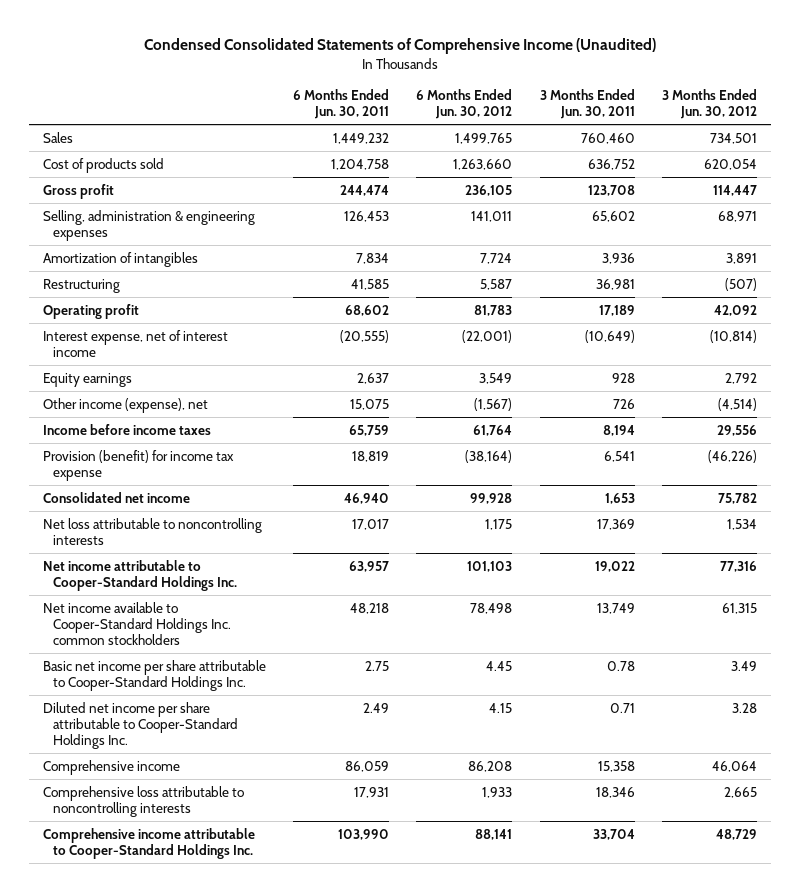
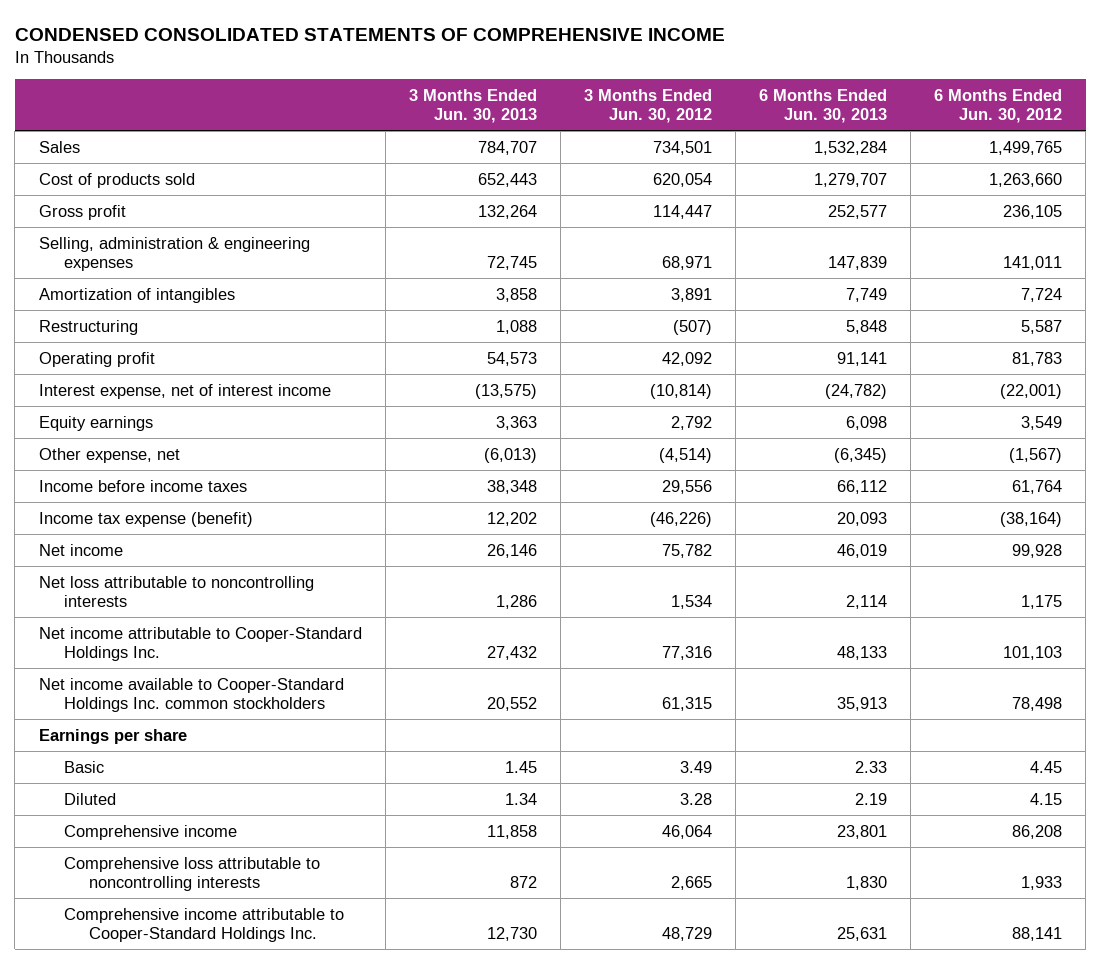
[143,38,656,55] Condensed Consolidated Statements of Comprehensive Income (Unaudited) -> [14,27,725,41] CONDENSED CONSOLIDATED STATEMENTS OF COMPREHENSIVE INCOME
[293,89,390,120] 6 Months Ended Jun. 30, 2011 -> none
[539,89,635,120] 3 Months Ended Jun. 30, 2011 -> none
none -> [408,88,537,124] 3 Months Ended Jun. 30, 2013
none -> [758,88,887,124] 6 Months Ended Jun. 30, 2013
[42,397,208,413] Other income (expense), net -> [38,447,180,463] Other expense, net
[42,449,234,481] Provision (benefit) for income tax expense -> [38,511,253,527] Income tax expense (benefit)
[42,491,190,503] Consolidated net income -> [38,543,123,556] Net income
none -> [38,728,187,744] Earnings per share
[42,659,266,691] Basic net income per share attributable to Cooper-Standard Holdings Inc. -> [63,760,104,773] Basic
[42,701,239,749] Diluted net income per share attributable to Cooper-Standard Holdings Inc. -> [63,792,116,805] Diluted

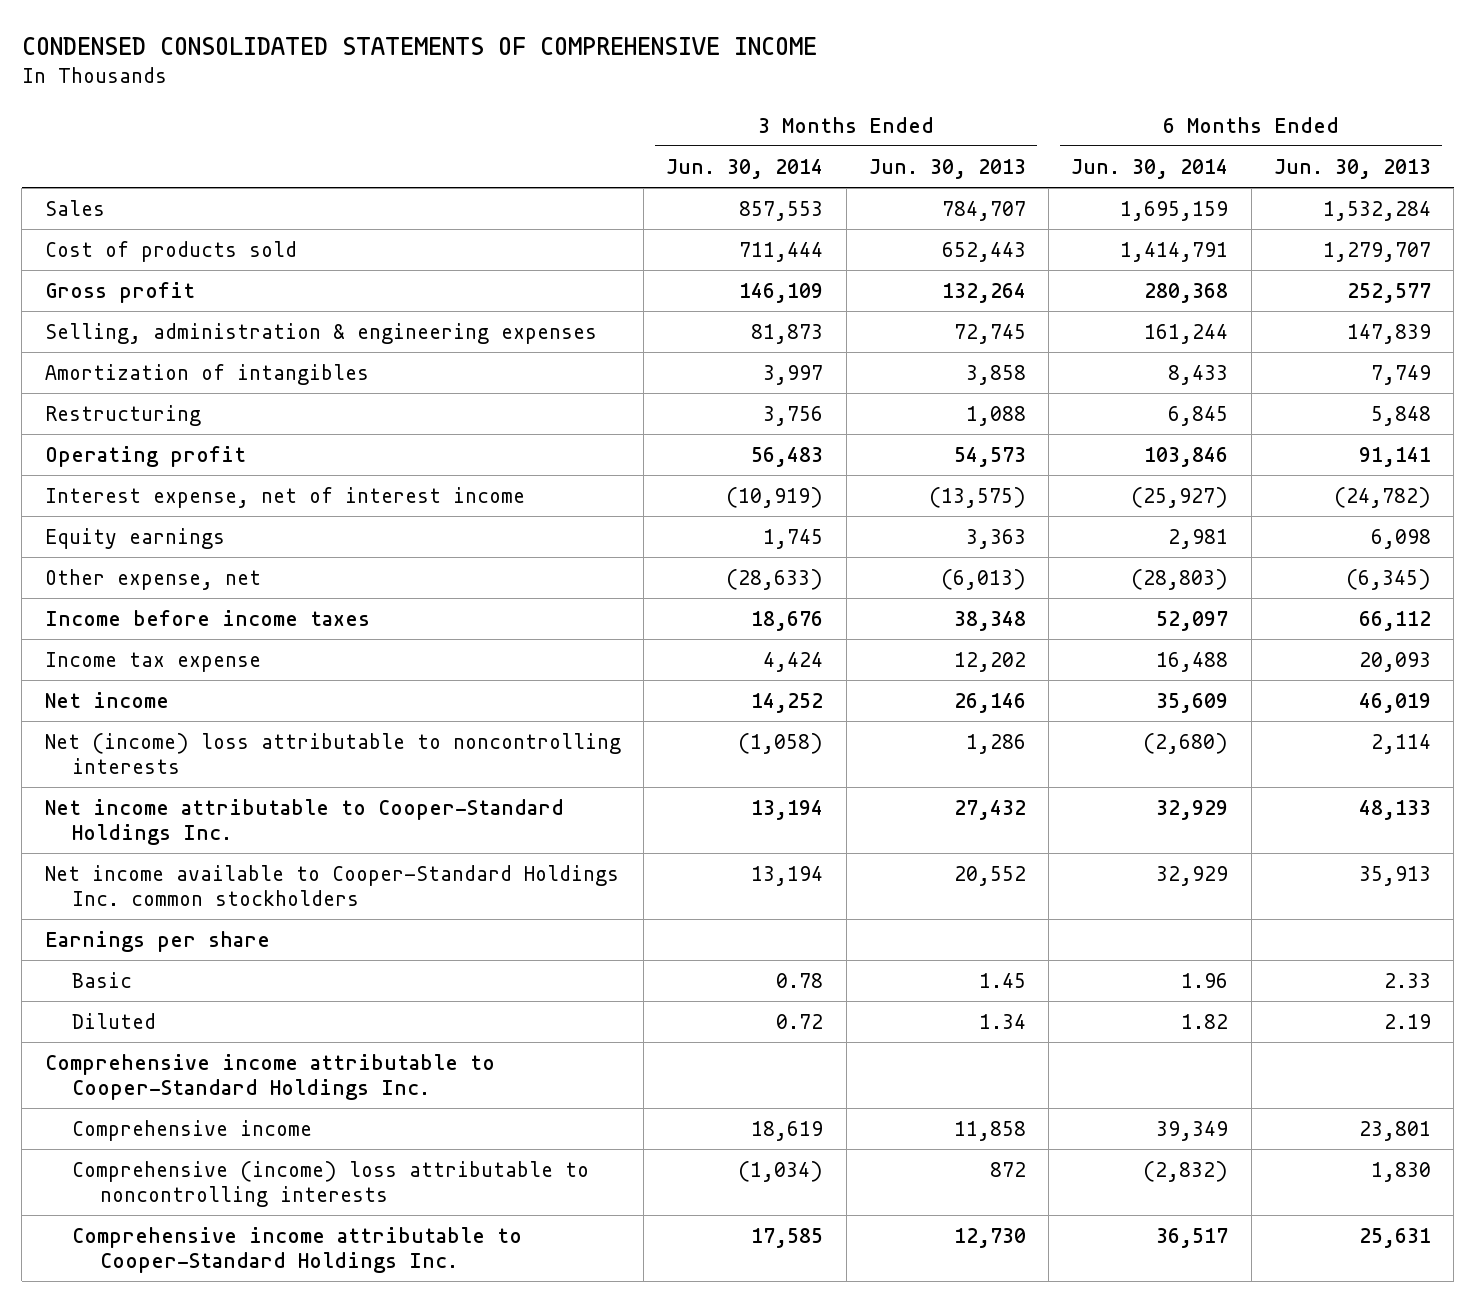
[583,88,712,124] 3 Months Ended Jun. 30, 2012 -> none
[934,88,1063,124] 6 Months Ended Jun. 30, 2012 -> none
none -> [666,158,824,179] Jun. 30, 2014
none -> [1071,158,1229,179] Jun. 30, 2014
[38,511,253,527] Income tax expense (benefit) -> [44,652,261,673] Income tax expense
[38,575,314,608] Net loss attributable to noncontrolling interests -> [44,733,621,775] Net (income) loss attributable to noncontrolling interests
none -> [44,1054,495,1101] Comprehensive income attributable to Cooper-Standard Holdings Inc.
[63,856,320,892] Comprehensive loss attributable to noncontrolling interests -> [72,1161,590,1208] Comprehensive (income) loss attributable to noncontrolling interests

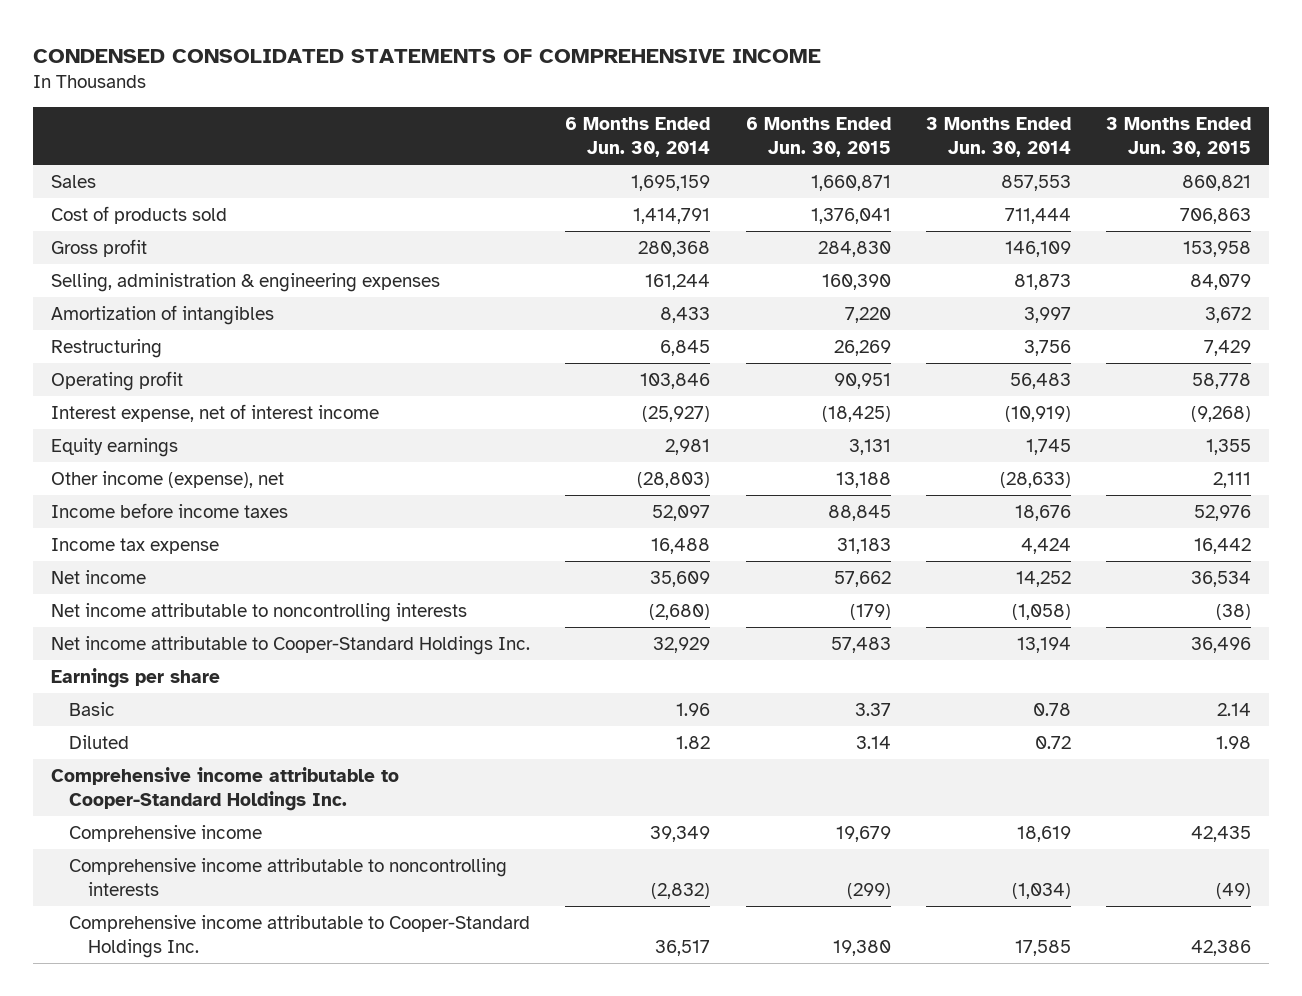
[868,158,1026,179] Jun. 30, 2013 -> none
[1274,158,1432,179] Jun. 30, 2013 -> none
none -> [745,116,891,158] 6 Months Ended Jun. 30, 2015
none -> [1105,116,1251,158] 3 Months Ended Jun. 30, 2015
[44,569,261,591] Other expense, net -> [50,470,284,488] Other income (expense), net
[44,733,621,775] Net (income) loss attributable to noncontrolling interests -> [50,602,467,622] Net income attributable to noncontrolling interests
[44,865,619,907] Net income available to Cooper-Standard Holdings Inc. common stockholders -> none
[72,1161,590,1208] Comprehensive (income) loss attributable to noncontrolling interests -> [69,857,508,897] Comprehensive income attributable to noncontrolling interests

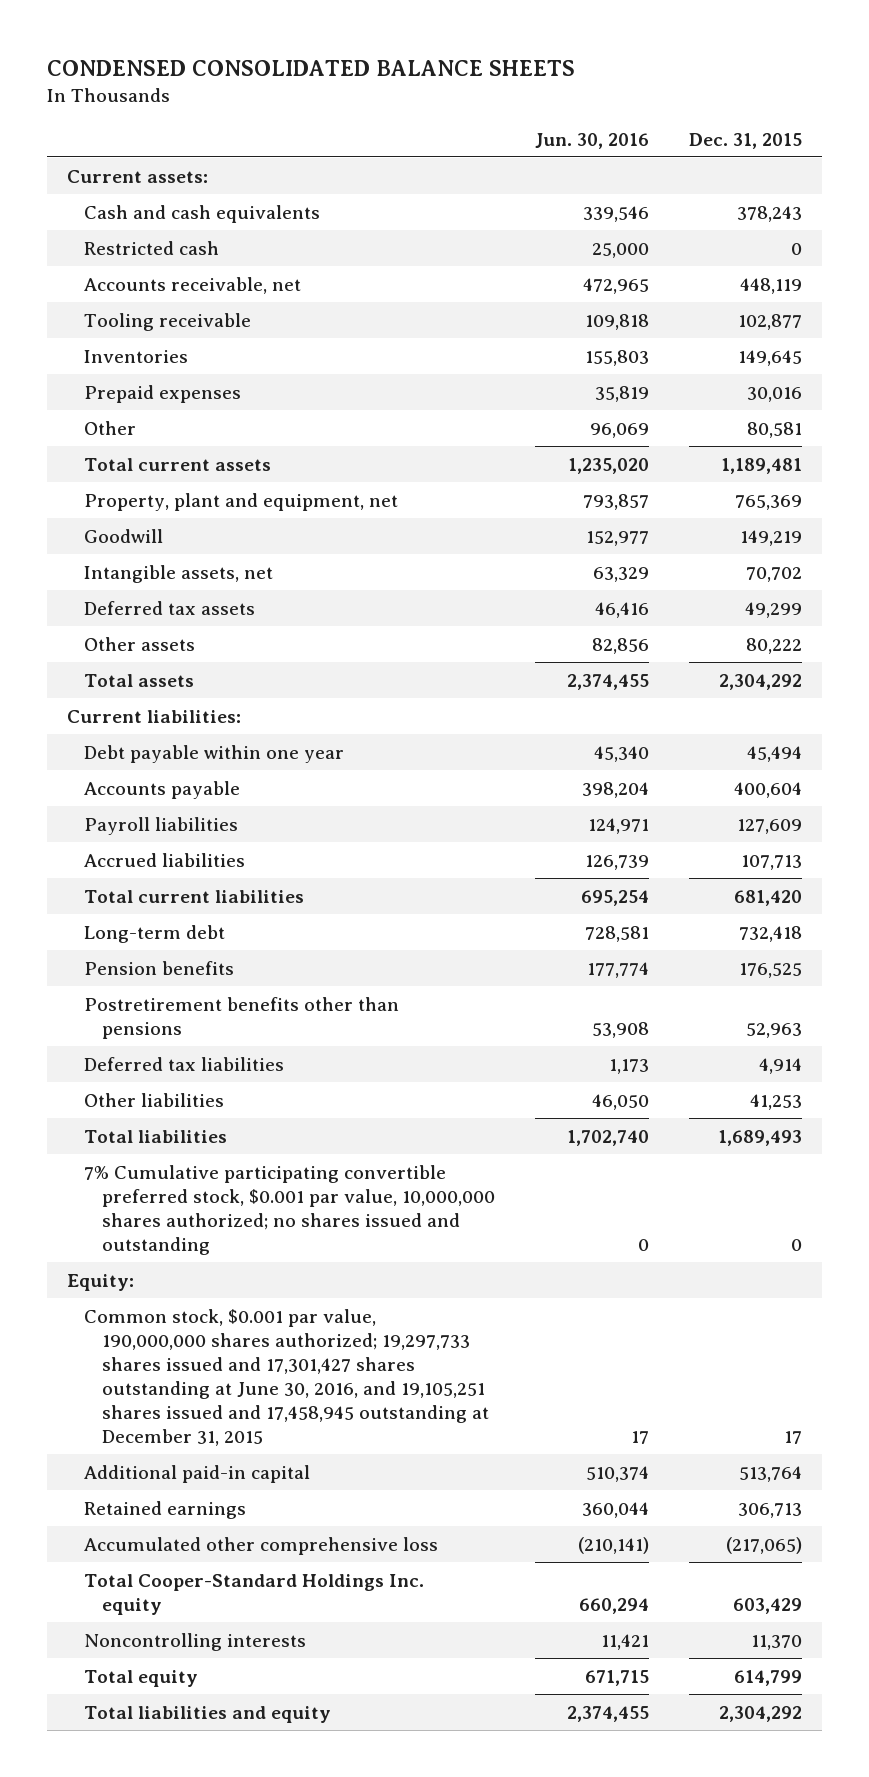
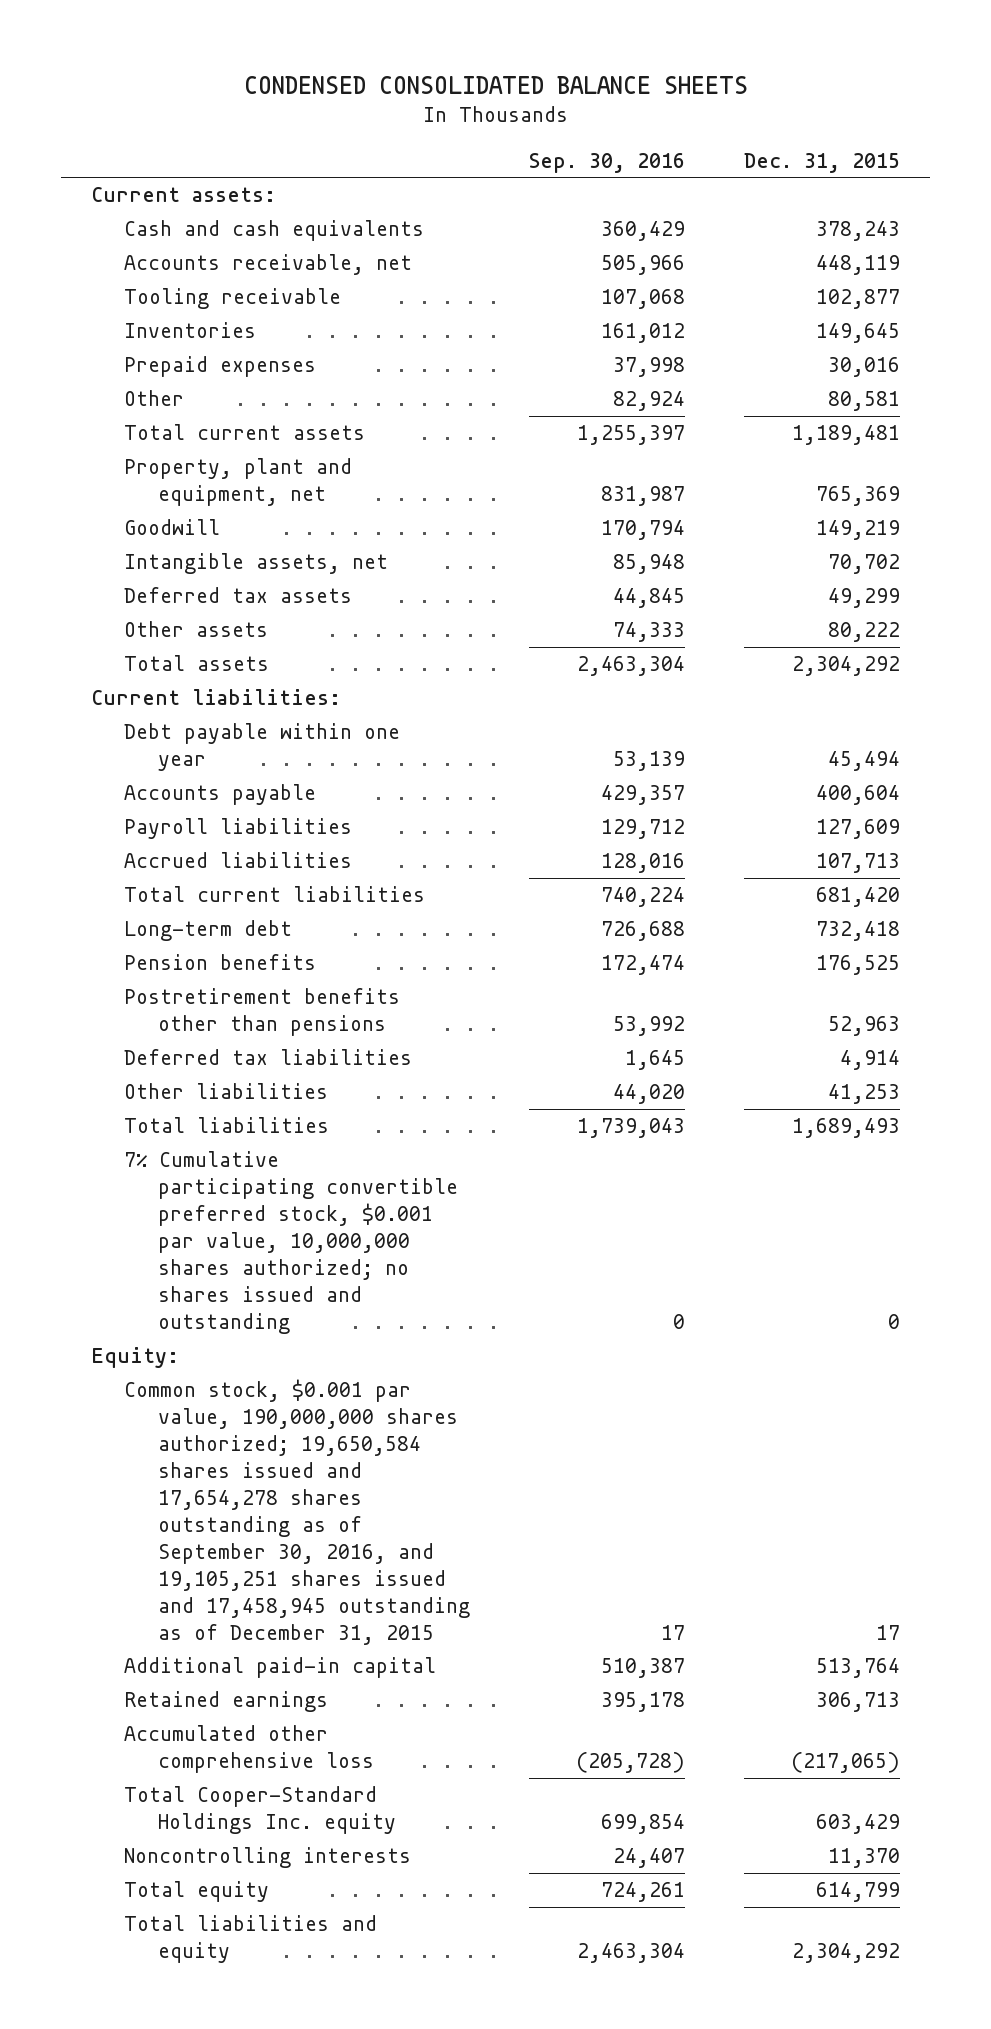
[534,132,649,149] Jun. 30, 2016 -> none
none -> [528,152,685,173] Sep. 30, 2016
[84,240,220,255] Restricted cash -> none
[84,1308,489,1446] Common stock, $0.001 par value, 190,000,000 shares authorized; 19,297,733 shares issued and 17,301,427 shares outstanding at June 30, 2016, and 19,105,251 shares issued and 17,458,945 outstanding at December 31, 2015 -> [124,1379,470,1645] Common stock, $0.001 par value, 190,000,000 shares authorized; 19,650,584 shares issued and 17,654,278 shares outstanding as of September 30, 2016, and 19,105,251 shares issued and 17,458,945 outstanding as of December 31, 2015

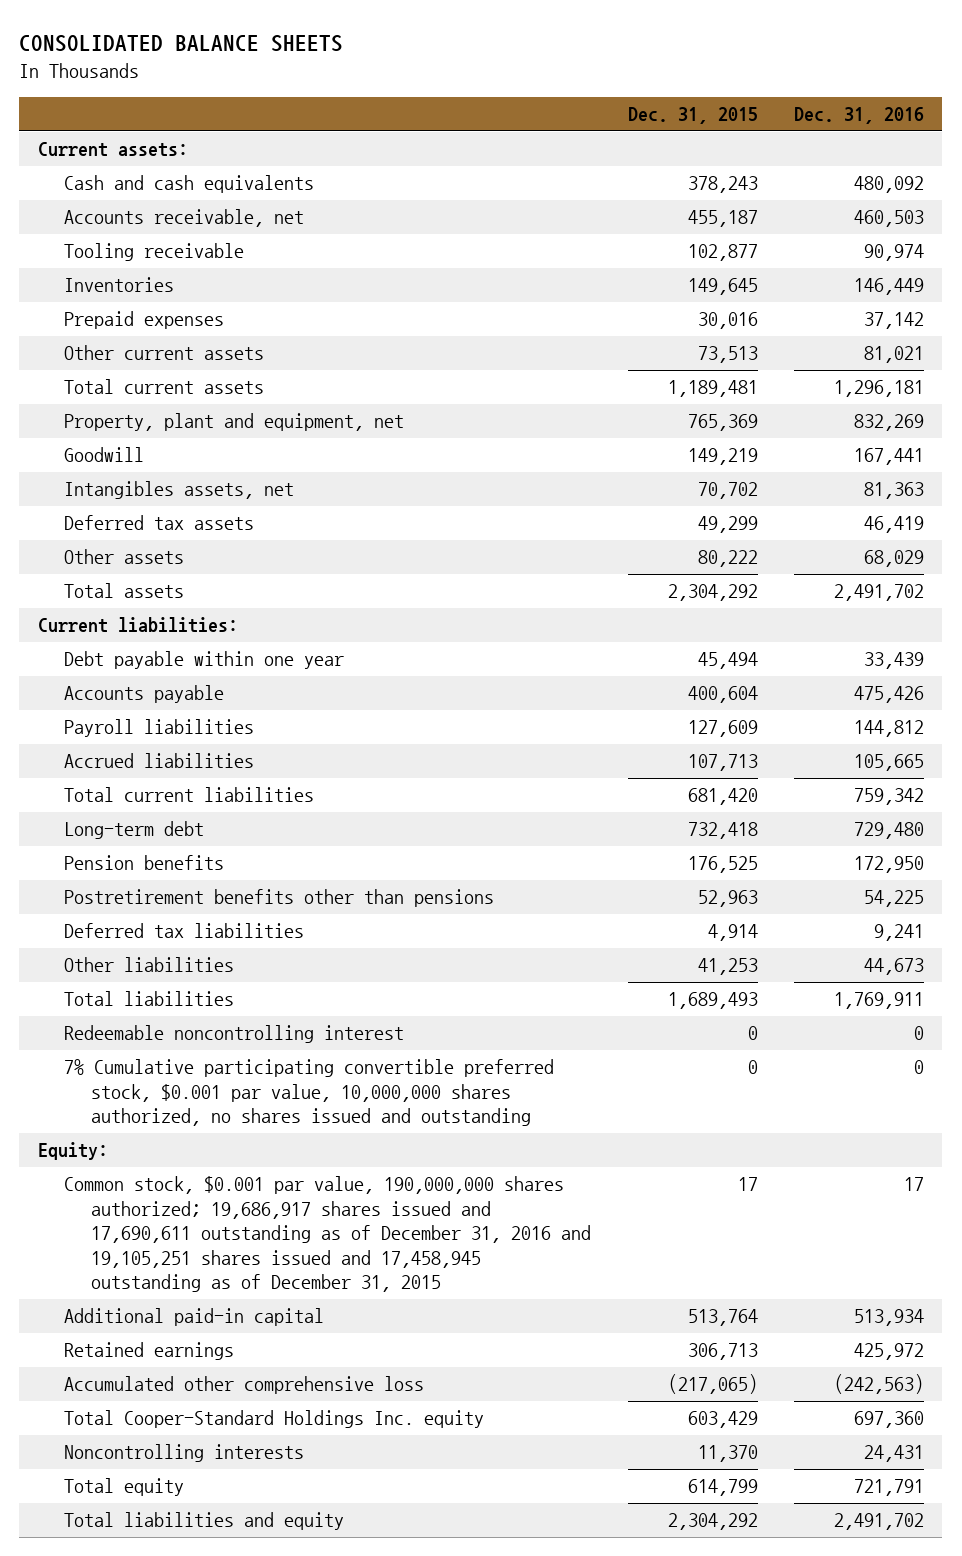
[243,76,748,95] CONDENSED CONSOLIDATED BALANCE SHEETS -> [19,35,344,53] CONSOLIDATED BALANCE SHEETS
[528,152,685,173] Sep. 30, 2016 -> none
none -> [793,107,924,125] Dec. 31, 2016
[815,255,900,276] 448,119 -> [687,210,758,228] 455,187
[124,390,185,407] Other -> [64,345,265,361] Other current assets
[827,391,900,412] 80,581 -> [697,346,758,364] 73,513
[124,553,389,575] Intangible assets, net -> [64,481,295,500] Intangibles assets, net
none -> [64,1025,405,1044] Redeemable noncontrolling interest
[124,1151,458,1334] 7% Cumulative participating convertible preferred stock, $0.001 par value, 10,000,000 shares authorized; no shares issued and outstanding -> [64,1059,555,1127] 7% Cumulative participating convertible preferred stock, $0.001 par value, 10,000,000 shares authorized, no shares issued and outstanding
[124,1379,470,1645] Common stock, $0.001 par value, 190,000,000 shares authorized; 19,650,584 shares issued and 17,654,278 shares outstanding as of September 30, 2016, and 19,105,251 shares issued and 17,458,945 outstanding as of December 31, 2015 -> [64,1176,592,1293] Common stock, $0.001 par value, 190,000,000 shares authorized; 19,686,917 shares issued and 17,690,611 outstanding as of December 31, 2016 and 19,105,251 shares issued and 17,458,945 outstanding as of December 31, 2015

